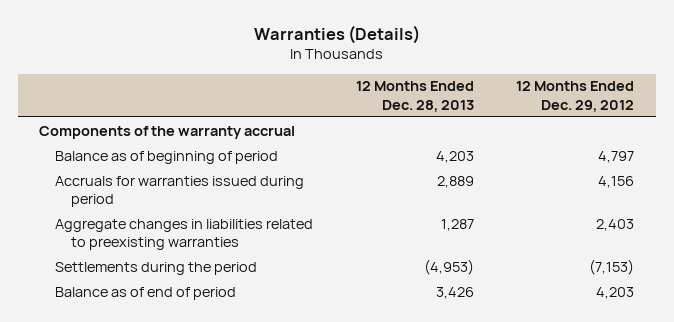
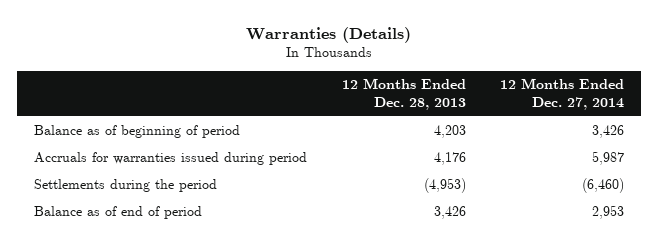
[516,81,635,112] 12 Months Ended Dec. 29, 2012 -> none
none -> [499,78,624,111] 12 Months Ended Dec. 27, 2014
[39,125,296,139] Components of the warranty accrual -> none
[55,218,314,250] Aggregate changes in liabilities related to preexisting warranties -> none
[436,175,474,188] 2,889 -> [433,152,466,166] 4,176

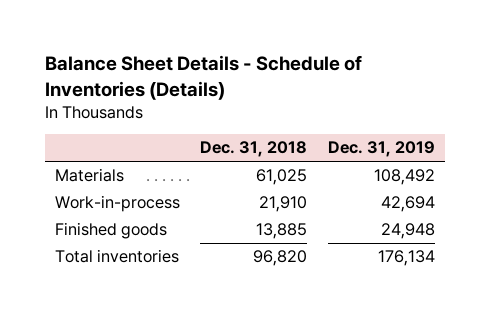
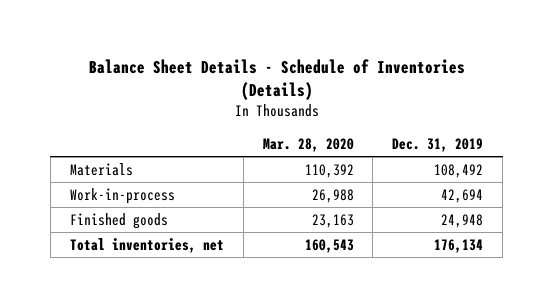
[200,141,308,158] Dec. 31, 2018 -> none
none -> [262,137,354,152] Mar. 28, 2020
[55,249,180,264] Total inventories -> [69,237,224,253] Total inventories, net

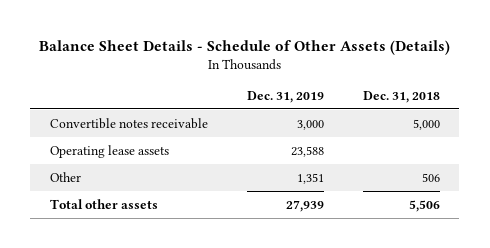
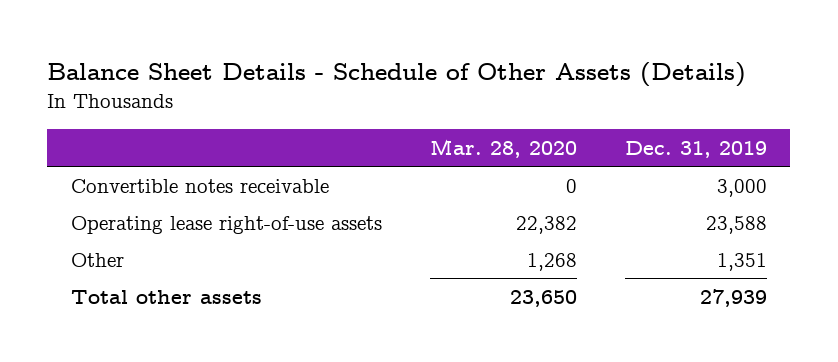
[362,90,440,103] Dec. 31, 2018 -> none
none -> [429,138,577,158] Mar. 28, 2020
[49,144,169,158] Operating lease assets -> [71,215,383,234] Operating lease right-of-use assets

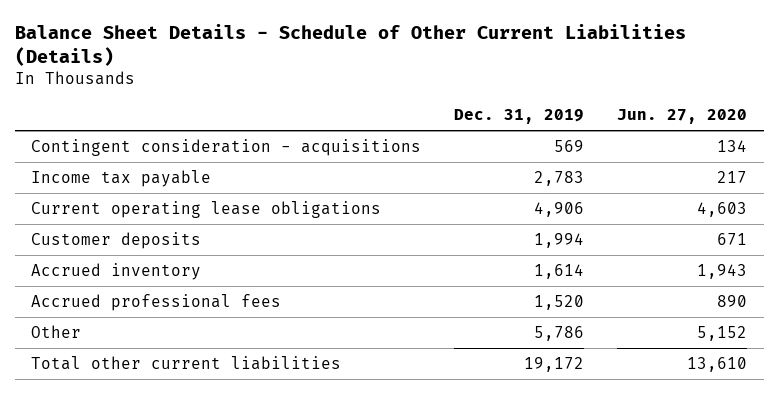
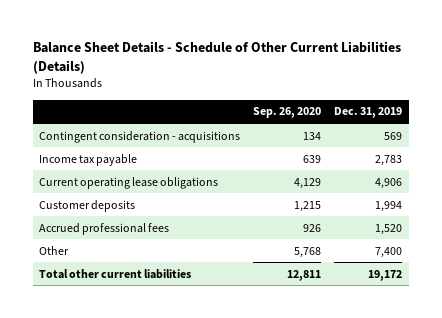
[617,109,748,125] Jun. 27, 2020 -> none
none -> [253,107,322,119] Sep. 26, 2020
[31,262,202,280] Accrued inventory -> none
[534,325,585,341] 5,786 -> [375,246,403,258] 7,400

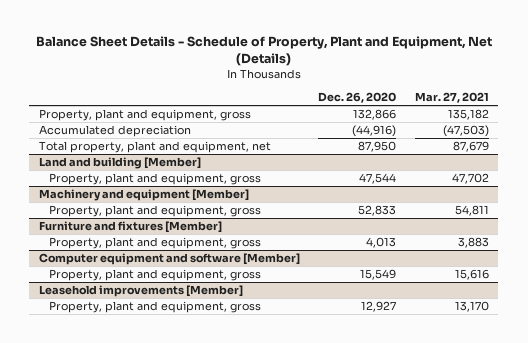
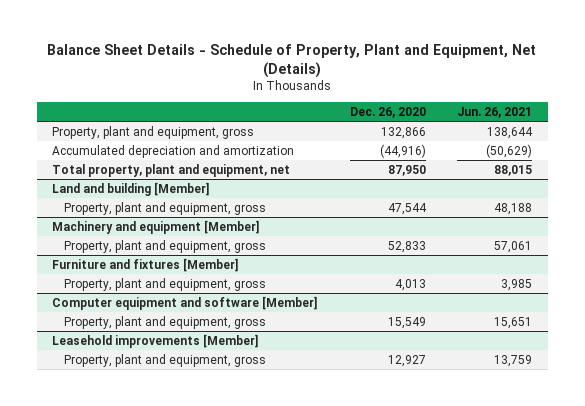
[415,92,490,104] Mar. 27, 2021 -> none
none -> [457,107,533,119] Jun. 26, 2021
[38,125,191,138] Accumulated depreciation -> [52,144,295,158] Accumulated depreciation and amortization

